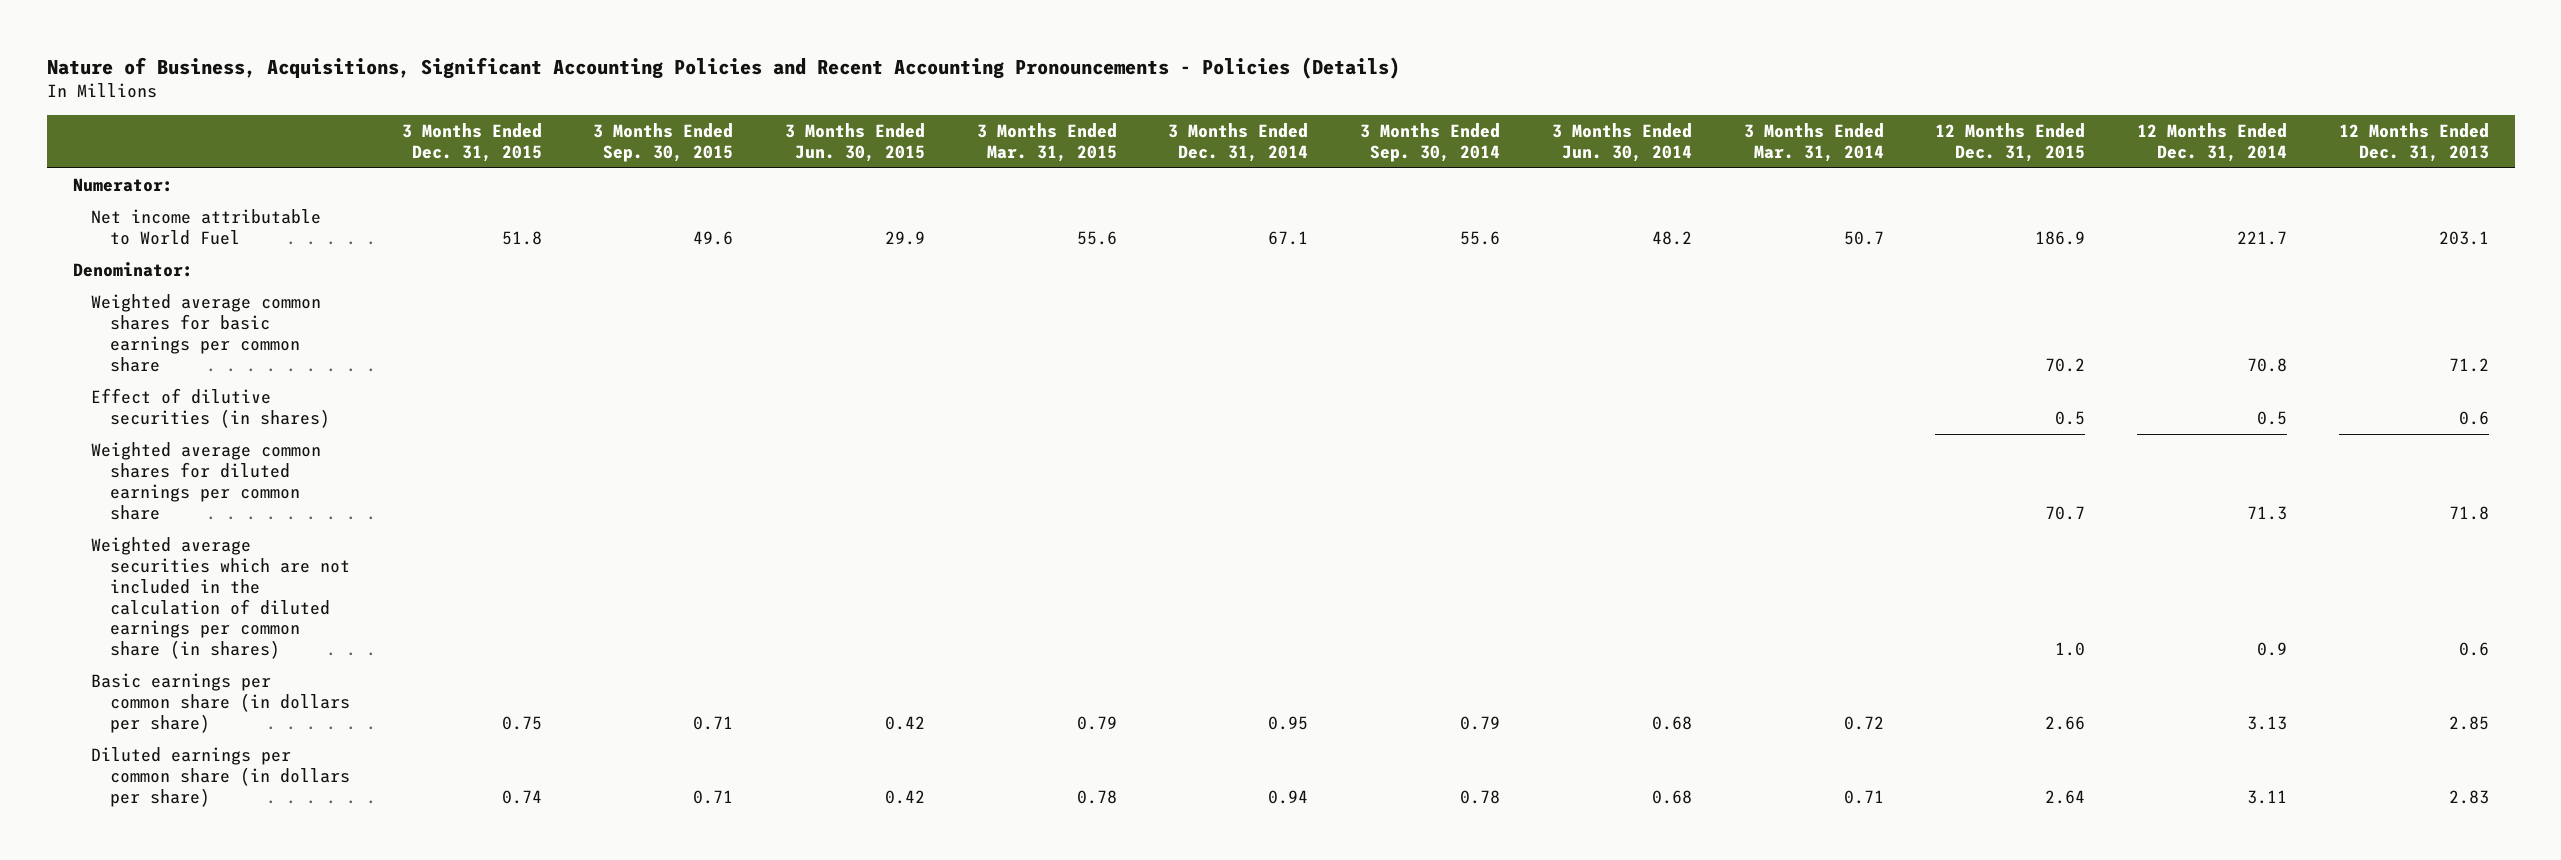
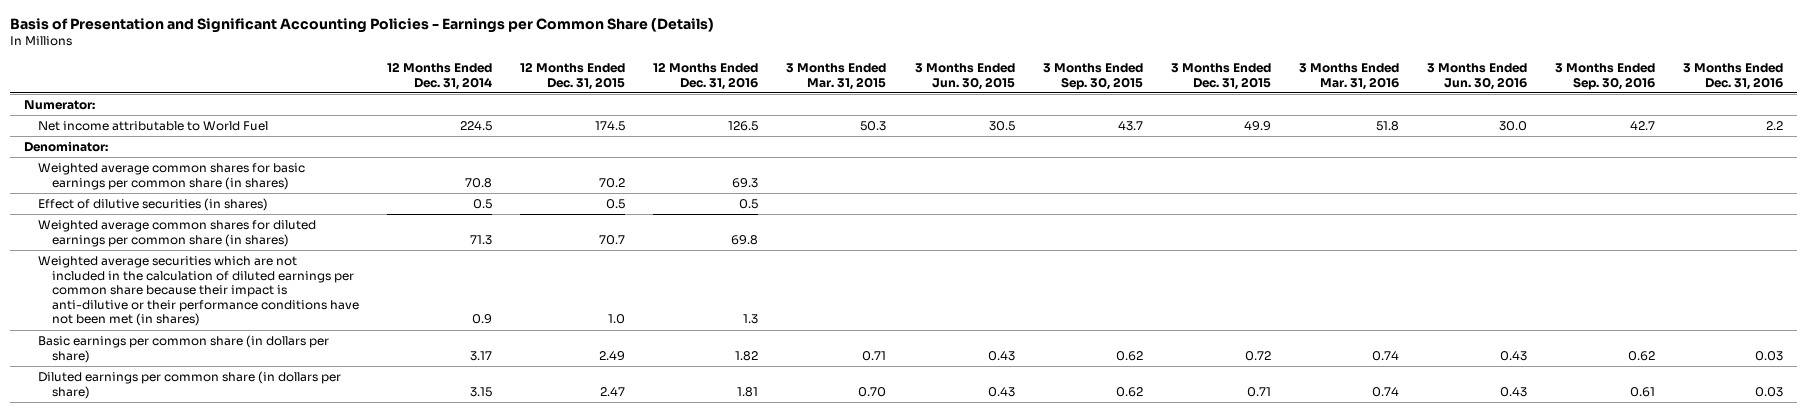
[46,56,1400,79] Nature of Business, Acquisitions, Significant Accounting Policies and Recent Accounting Pronouncements - Policies (Details) -> [9,17,714,33] Basis of Presentation and Significant Accounting Policies - Earnings per Common Share (Details)
[1168,122,1309,162] 3 Months Ended Dec. 31, 2014 -> none
[1360,122,1501,162] 3 Months Ended Sep. 30, 2014 -> none
[1551,122,1692,162] 3 Months Ended Jun. 30, 2014 -> none
[1743,122,1884,162] 3 Months Ended Mar. 31, 2014 -> none
[2338,122,2489,162] 12 Months Ended Dec. 31, 2013 -> none
none -> [653,62,759,90] 12 Months Ended Dec. 31, 2016
none -> [1299,63,1400,90] 3 Months Ended Mar. 31, 2016
none -> [1427,63,1528,90] 3 Months Ended Jun. 30, 2016
none -> [1555,63,1656,90] 3 Months Ended Sep. 30, 2016
none -> [1683,63,1784,90] 3 Months Ended Dec. 31, 2016
[501,231,542,246] 51.8 -> [1243,121,1271,132] 49.9
[693,231,734,246] 49.6 -> [1117,121,1143,132] 43.7
[885,231,926,246] 29.9 -> [988,121,1015,132] 30.5
[1076,231,1117,246] 55.6 -> [860,121,887,132] 50.3
[2035,231,2086,246] 186.9 -> [595,121,626,132] 174.5
[2237,231,2288,246] 221.7 -> [460,121,493,132] 224.5
[91,294,322,372] Weighted average common shares for basic earnings per common share -> [37,163,305,190] Weighted average common shares for basic earnings per common share (in shares)
[91,442,322,520] Weighted average common shares for diluted earnings per common share -> [37,220,316,247] Weighted average common shares for diluted earnings per common share (in shares)
[91,537,350,660] Weighted average securities which are not included in the calculation of diluted earnings per common share (in shares) -> [37,256,359,327] Weighted average securities which are not included in the calculation of diluted earnings per common share because their impact is anti-dilutive or their performance conditions have not been met (in shares)
[501,715,542,730] 0.75 -> [1244,350,1271,361] 0.72
[693,715,734,730] 0.71 -> [1115,350,1143,361] 0.62
[885,715,926,730] 0.42 -> [987,350,1015,361] 0.43
[1076,715,1117,730] 0.79 -> [862,350,887,361] 0.71
[2045,715,2086,730] 2.66 -> [599,350,626,361] 2.49
[2247,715,2288,730] 3.13 -> [470,350,493,361] 3.17
[501,789,542,804] 0.74 -> [1246,386,1271,397] 0.71
[693,789,734,804] 0.71 -> [1115,386,1143,397] 0.62
[885,789,926,804] 0.42 -> [987,386,1015,397] 0.43
[1076,789,1117,804] 0.78 -> [858,386,887,397] 0.70
[2045,789,2086,804] 2.64 -> [600,386,626,396] 2.47
[2247,789,2288,804] 3.11 -> [470,386,493,397] 3.15

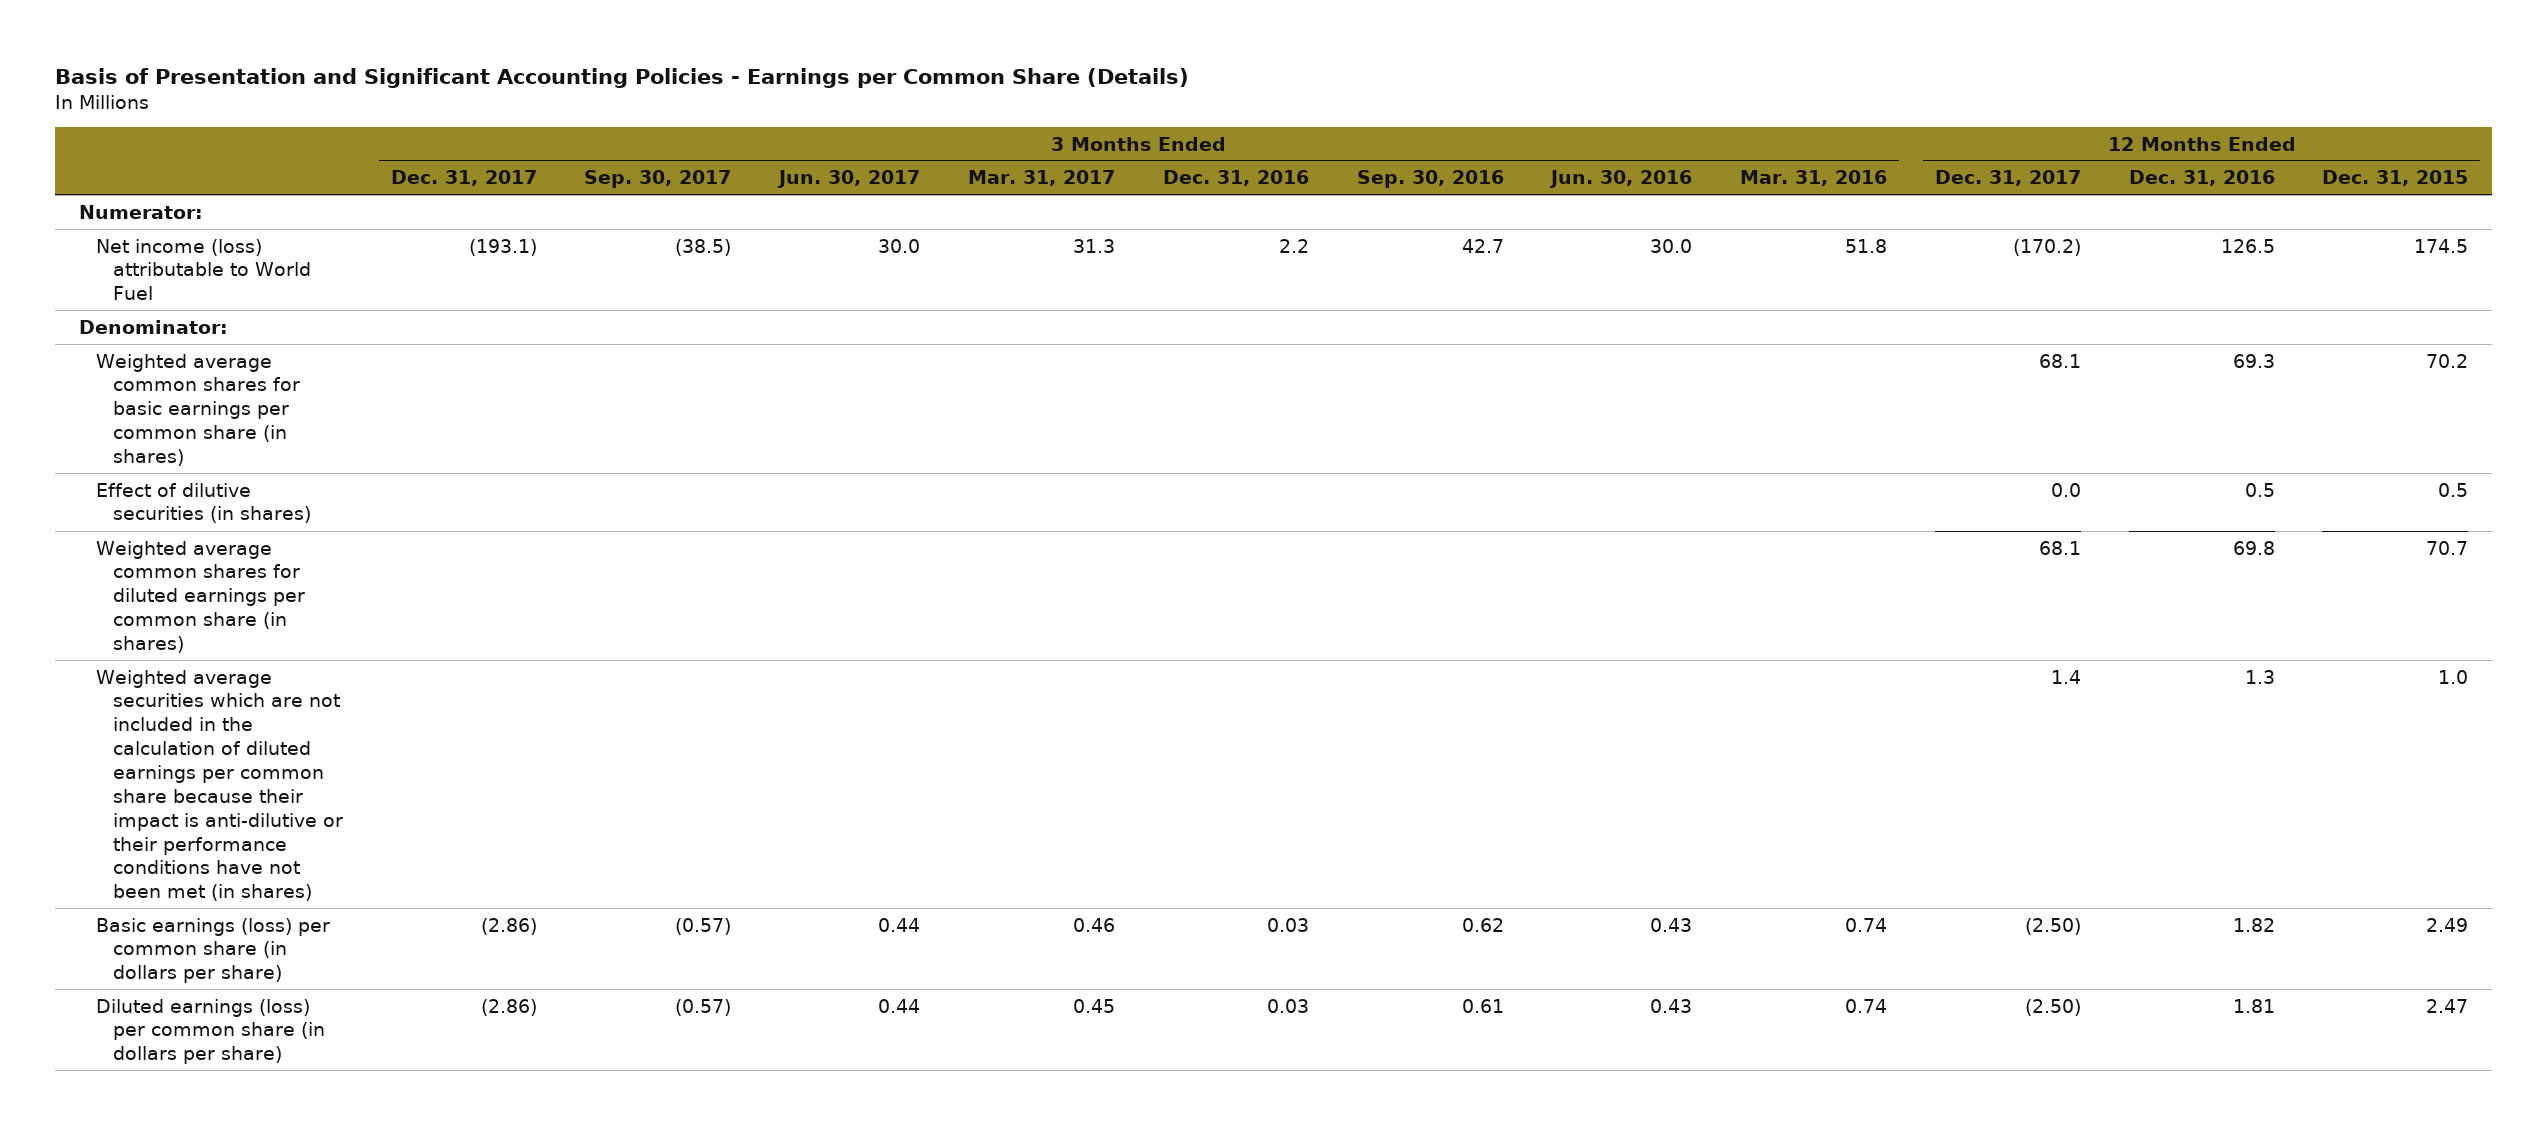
[387,62,493,90] 12 Months Ended Dec. 31, 2014 -> none
[786,63,887,90] 3 Months Ended Mar. 31, 2015 -> none
[914,63,1015,90] 3 Months Ended Jun. 30, 2015 -> none
[1042,63,1143,90] 3 Months Ended Sep. 30, 2015 -> none
[1170,63,1271,90] 3 Months Ended Dec. 31, 2015 -> none
none -> [390,170,537,187] Dec. 31, 2017
none -> [584,170,732,189] Sep. 30, 2017
none -> [777,170,921,189] Jun. 30, 2017
none -> [967,170,1115,187] Mar. 31, 2017
none -> [1934,170,2081,187] Dec. 31, 2017
[37,121,268,132] Net income attributable to World Fuel -> [96,238,311,301] Net income (loss) attributable to World Fuel
[37,335,329,363] Basic earnings per common share (in dollars per share) -> [96,917,331,984] Basic earnings (loss) per common share (in dollars per share)
[37,371,341,399] Diluted earnings per common share (in dollars per share) -> [96,998,325,1065] Diluted earnings (loss) per common share (in dollars per share)

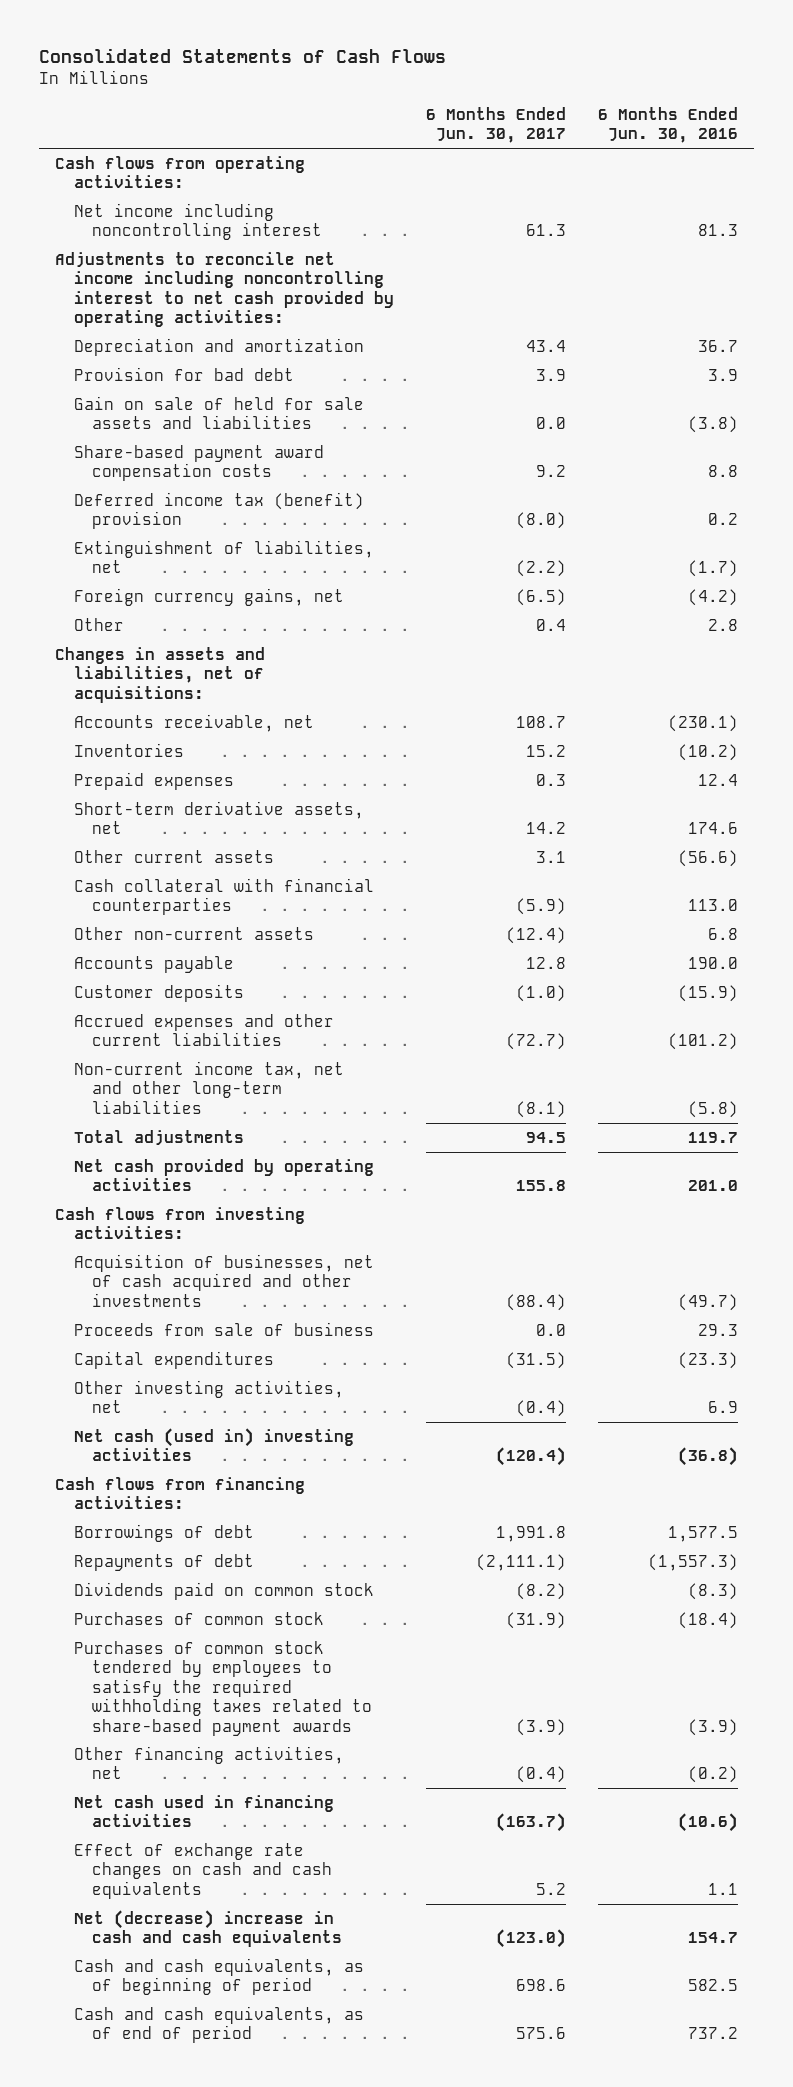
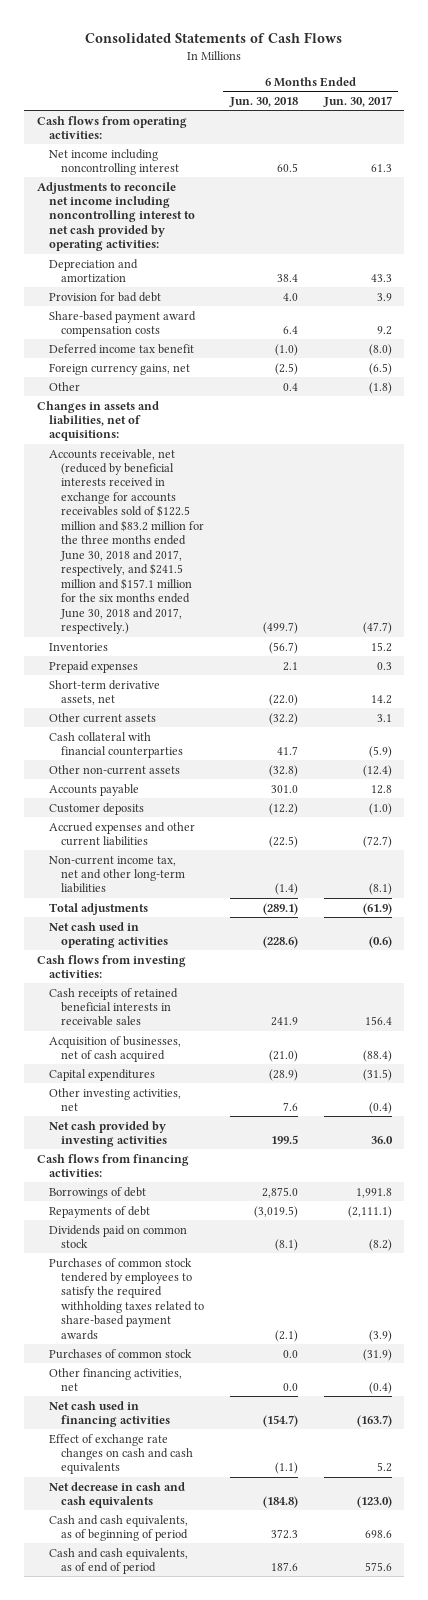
[597,106,738,144] 6 Months Ended Jun. 30, 2016 -> none
none -> [228,96,298,107] Jun. 30, 2018
[525,339,566,352] 43.4 -> [370,273,392,282] 43.3
[73,395,364,430] Gain on sale of held for sale assets and liabilities -> none
[73,539,374,574] Extinguishment of liabilities, net -> none
[73,491,364,530] Deferred income tax (benefit) provision -> [48,343,194,354] Deferred income tax benefit
[535,618,566,631] 0.4 -> [368,381,392,394] (1.8)
[73,713,314,732] Accounts receivable, net -> none
none -> [48,448,205,635] Accounts receivable, net (reduced by beneficial interests received in exchange for accounts receivables sold of $122.5 million and $83.2 million for the three months ended June 30, 2018 and 2017, respectively, and $241.5 million and $157.1 million for the six months ended June 30, 2018 and 2017, respectively.)
[525,1131,566,1143] 94.5 -> [362,902,392,915] (61.9)
[73,1158,374,1192] Net cash provided by operating activities -> [48,921,169,948] Net cash used in operating activities
[515,1180,566,1192] 155.8 -> [368,935,392,948] (0.6)
[73,1321,374,1336] Proceeds from sale of business -> none
none -> [48,987,178,1027] Cash receipts of retained beneficial interests in receivable sales
[73,1253,374,1307] Acquisition of businesses, net of cash acquired and other investments -> [48,1035,181,1062] Acquisition of businesses, net of cash acquired
[73,1427,354,1462] Net cash (used in) investing activities -> [48,1120,168,1147] Net cash provided by investing activities
[495,1447,566,1467] (120.4) -> [370,1135,393,1144] 36.0
[73,1611,324,1625] Purchases of common stock -> [48,1348,192,1359] Purchases of common stock
[73,1909,342,1948] Net (decrease) increase in cash and cash equivalents -> [48,1481,185,1508] Net decrease in cash and cash equivalents

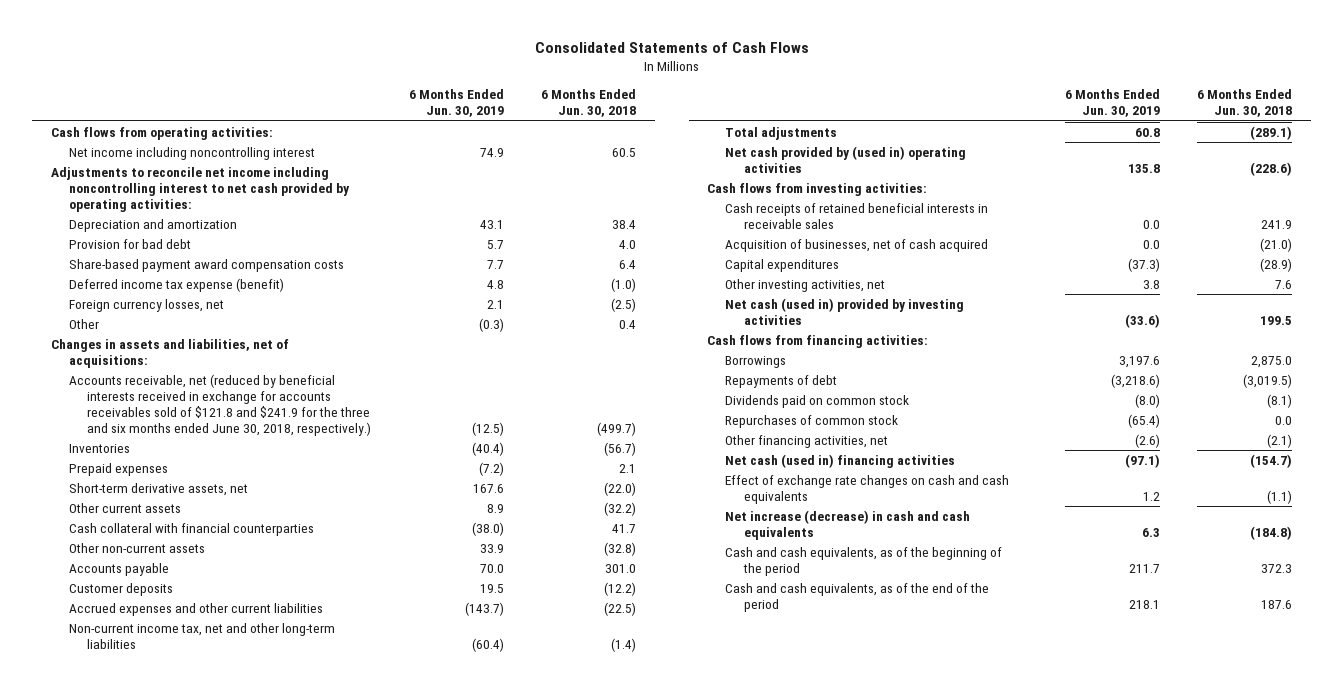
[322,95,392,107] Jun. 30, 2017 -> none
none -> [408,89,504,118] 6 Months Ended Jun. 30, 2019
[48,343,194,354] Deferred income tax benefit -> [69,277,285,292] Deferred income tax expense (benefit)
[48,362,190,375] Foreign currency gains, net -> [69,298,225,312] Foreign currency losses, net
[48,448,205,635] Accounts receivable, net (reduced by beneficial interests received in exchange for accounts receivables sold of $122.5 million and $83.2 million for the three months ended June 30, 2018 and 2017, respectively, and $241.5 million and $157.1 million for the six months ended June 30, 2018 and 2017, respectively.) -> [69,373,372,436] Accounts receivable, net (reduced by beneficial interests received in exchange for accounts receivables sold of $121.8 and $241.9 for the three and six months ended June 30, 2018, respectively.)
[48,921,169,948] Net cash used in operating activities -> [725,145,967,173] Net cash provided by (used in) operating activities
[48,1120,168,1147] Net cash provided by investing activities -> [725,297,965,325] Net cash (used in) provided by investing activities
[48,1186,146,1199] Borrowings of debt -> [725,355,787,368] Borrowings
[48,1257,205,1340] Purchases of common stock tendered by employees to satisfy the required withholding taxes related to share-based payment awards -> none
[48,1348,192,1359] Purchases of common stock -> [725,414,899,428] Repurchases of common stock
[282,1382,298,1391] 0.0 -> [1267,433,1293,448] (2.1)
[48,1400,171,1427] Net cash used in financing activities -> [725,453,956,468] Net cash (used in) financing activities
[48,1481,185,1508] Net decrease in cash and cash equivalents -> [725,509,971,540] Net increase (decrease) in cash and cash equivalents
[48,1514,189,1541] Cash and cash equivalents, as of beginning of period -> [725,546,1003,576] Cash and cash equivalents, as of the beginning of the period
[48,1547,188,1574] Cash and cash equivalents, as of end of period -> [725,582,990,612] Cash and cash equivalents, as of the end of the period

